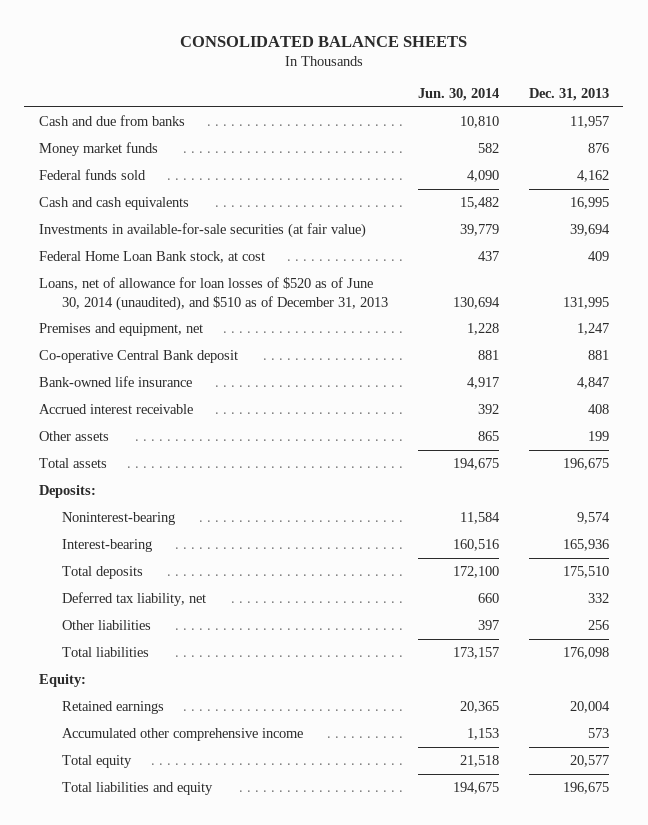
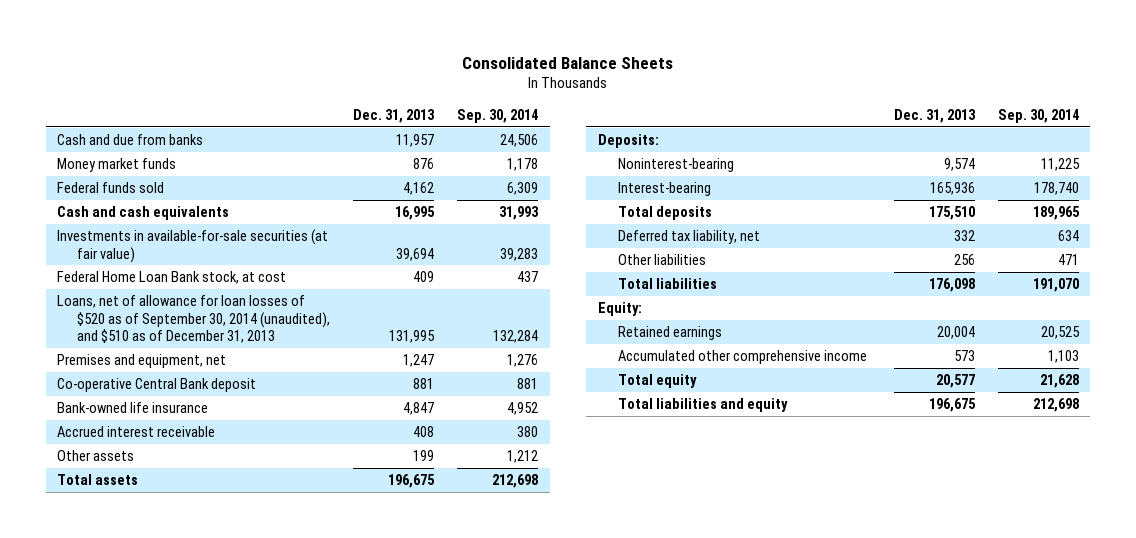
[179,35,467,47] CONSOLIDATED BALANCE SHEETS -> [462,56,674,69] Consolidated Balance Sheets
[417,88,499,102] Jun. 30, 2014 -> none
none -> [457,108,539,123] Sep. 30, 2014
[39,277,388,311] Loans, net of allowance for loan losses of $520 as of June 30, 2014 (unaudited), and $510 as of December 31, 2013 -> [57,295,331,344] Loans, net of allowance for loan losses of $520 as of September 30, 2014 (unaudited), and $510 as of December 31, 2013

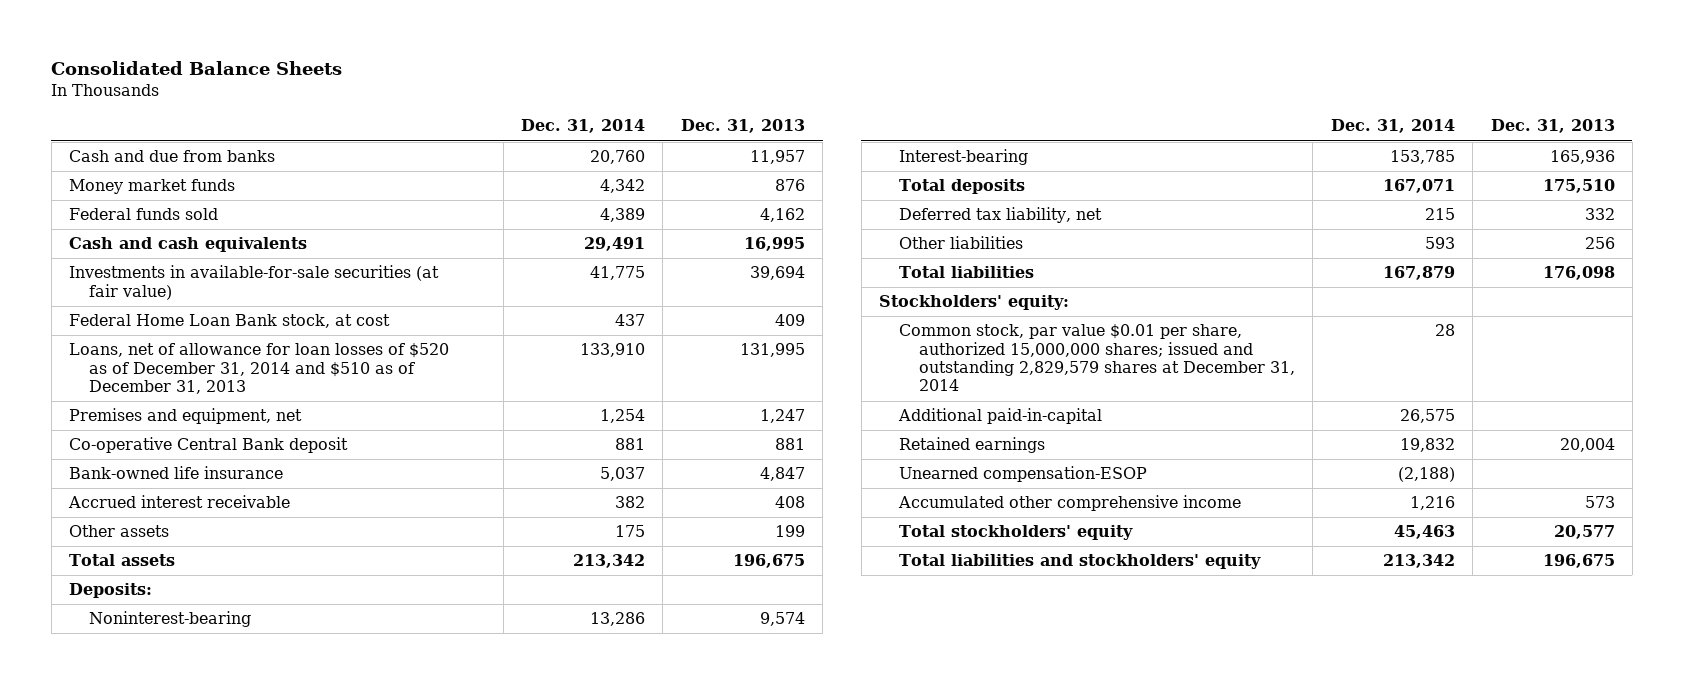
[457,108,539,123] Sep. 30, 2014 -> none
none -> [521,119,646,134] Dec. 31, 2014
[57,295,331,344] Loans, net of allowance for loan losses of $520 as of September 30, 2014 (unaudited), and $510 as of December 31, 2013 -> [69,343,450,395] Loans, net of allowance for loan losses of $520 as of December 31, 2014 and $510 as of December 31, 2013
[597,302,642,317] Equity: -> [878,295,1069,311] Stockholders' equity:
none -> [898,324,1295,392] Common stock, par value $0.01 per share, authorized 15,000,000 shares; issued and outstanding 2,829,579 shares at December 31, 2014
none -> [897,408,1102,425] Additional paid-in-capital
none -> [898,466,1147,483] Unearned compensation-ESOP
[617,374,697,389] Total equity -> [898,525,1133,541] Total stockholders' equity
[617,398,788,413] Total liabilities and equity -> [898,554,1261,570] Total liabilities and stockholders' equity

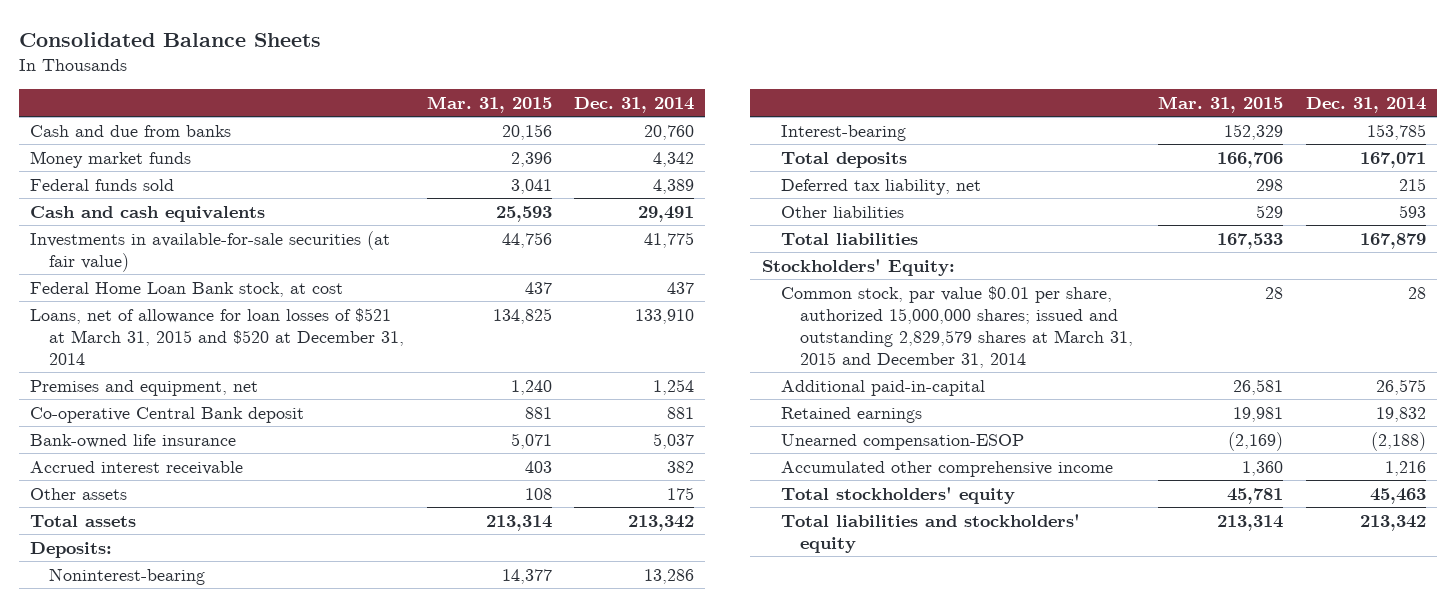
[680,119,805,134] Dec. 31, 2013 -> none
none -> [426,95,552,113] Mar. 31, 2015
[69,343,450,395] Loans, net of allowance for loan losses of $520 as of December 31, 2014 and $510 as of December 31, 2013 -> [30,307,405,365] Loans, net of allowance for loan losses of $521 at March 31, 2015 and $520 at December 31, 2014
[878,295,1069,311] Stockholders' equity: -> [761,258,955,276] Stockholders' Equity:
[898,324,1295,392] Common stock, par value $0.01 per share, authorized 15,000,000 shares; issued and outstanding 2,829,579 shares at December 31, 2014 -> [780,285,1133,368] Common stock, par value $0.01 per share, authorized 15,000,000 shares; issued and outstanding 2,829,579 shares at March 31, 2015 and December 31, 2014

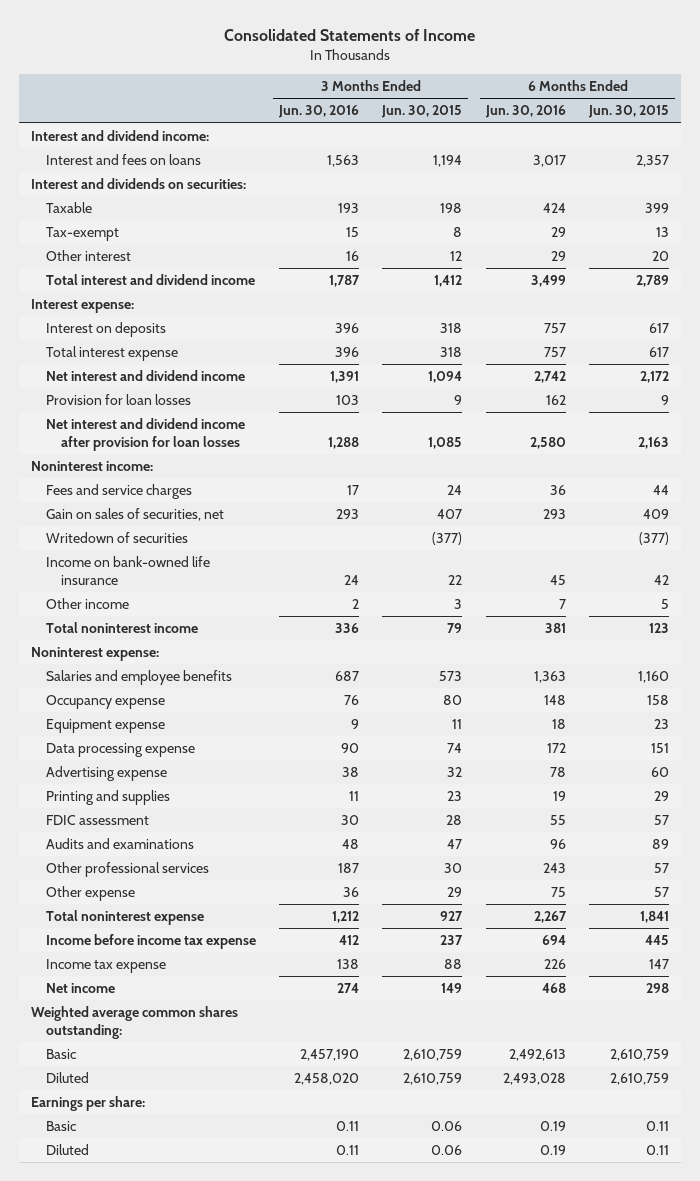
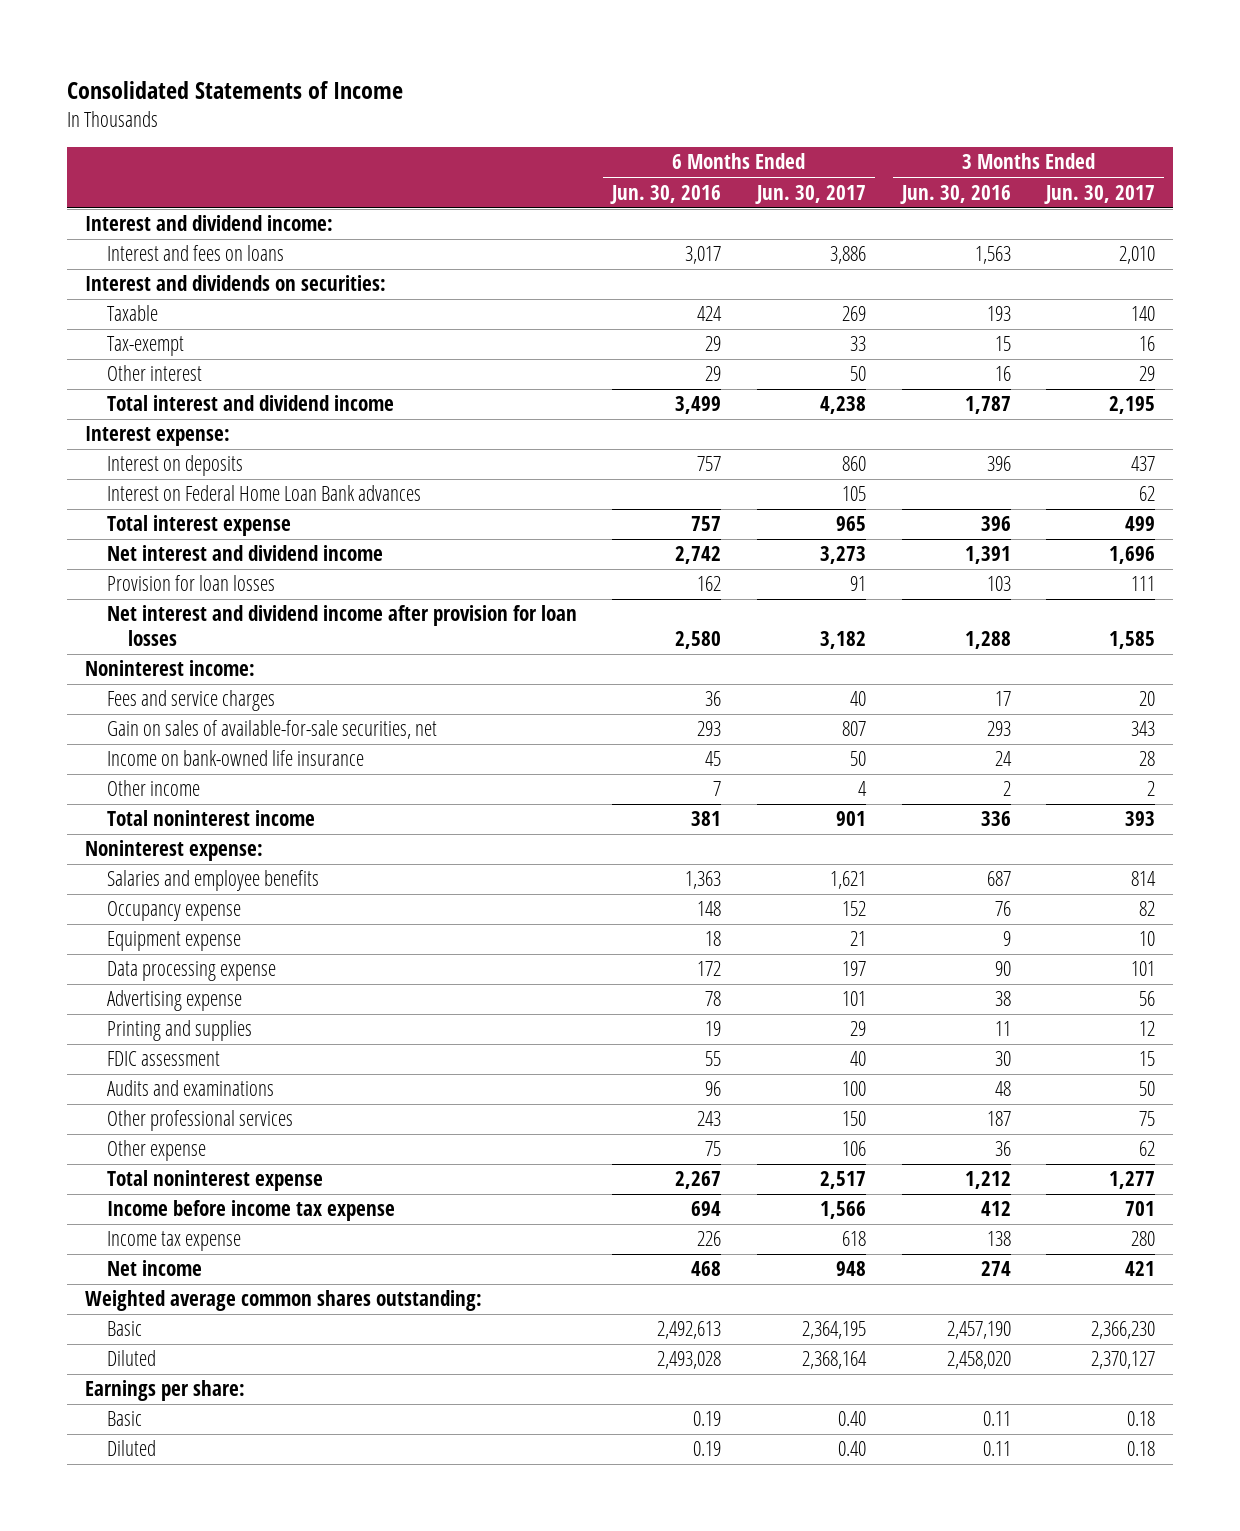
[381,105,463,119] Jun. 30, 2015 -> none
[588,105,670,119] Jun. 30, 2015 -> none
none -> [755,184,867,204] Jun. 30, 2017
none -> [1044,184,1156,204] Jun. 30, 2017
none -> [106,485,421,502] Interest on Federal Home Loan Bank advances
[45,532,188,544] Writedown of securities -> none
[45,508,224,522] Gain on sales of securities, net -> [106,720,437,740] Gain on sales of available-for-sale securities, net

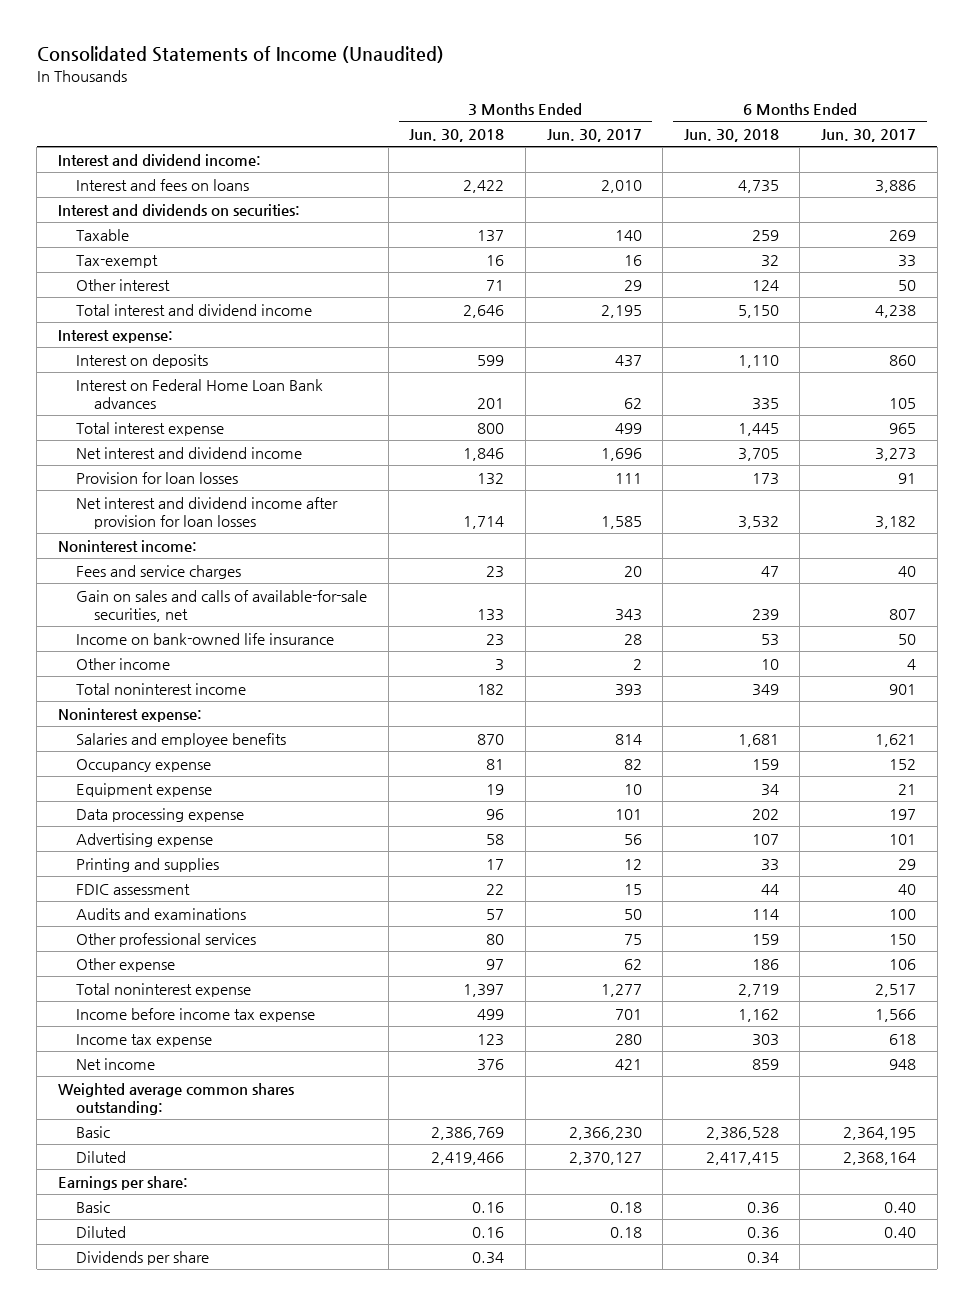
[67,80,404,99] Consolidated Statements of Income -> [36,46,444,64] Consolidated Statements of Income (Unaudited)
[610,184,722,204] Jun. 30, 2016 -> none
[899,184,1011,204] Jun. 30, 2016 -> none
none -> [409,129,505,143] Jun. 30, 2018
none -> [683,129,779,143] Jun. 30, 2018
[106,720,437,740] Gain on sales of available-for-sale securities, net -> [76,589,368,622] Gain on sales and calls of available-for-sale securities, net
none -> [76,1250,210,1265] Dividends per share

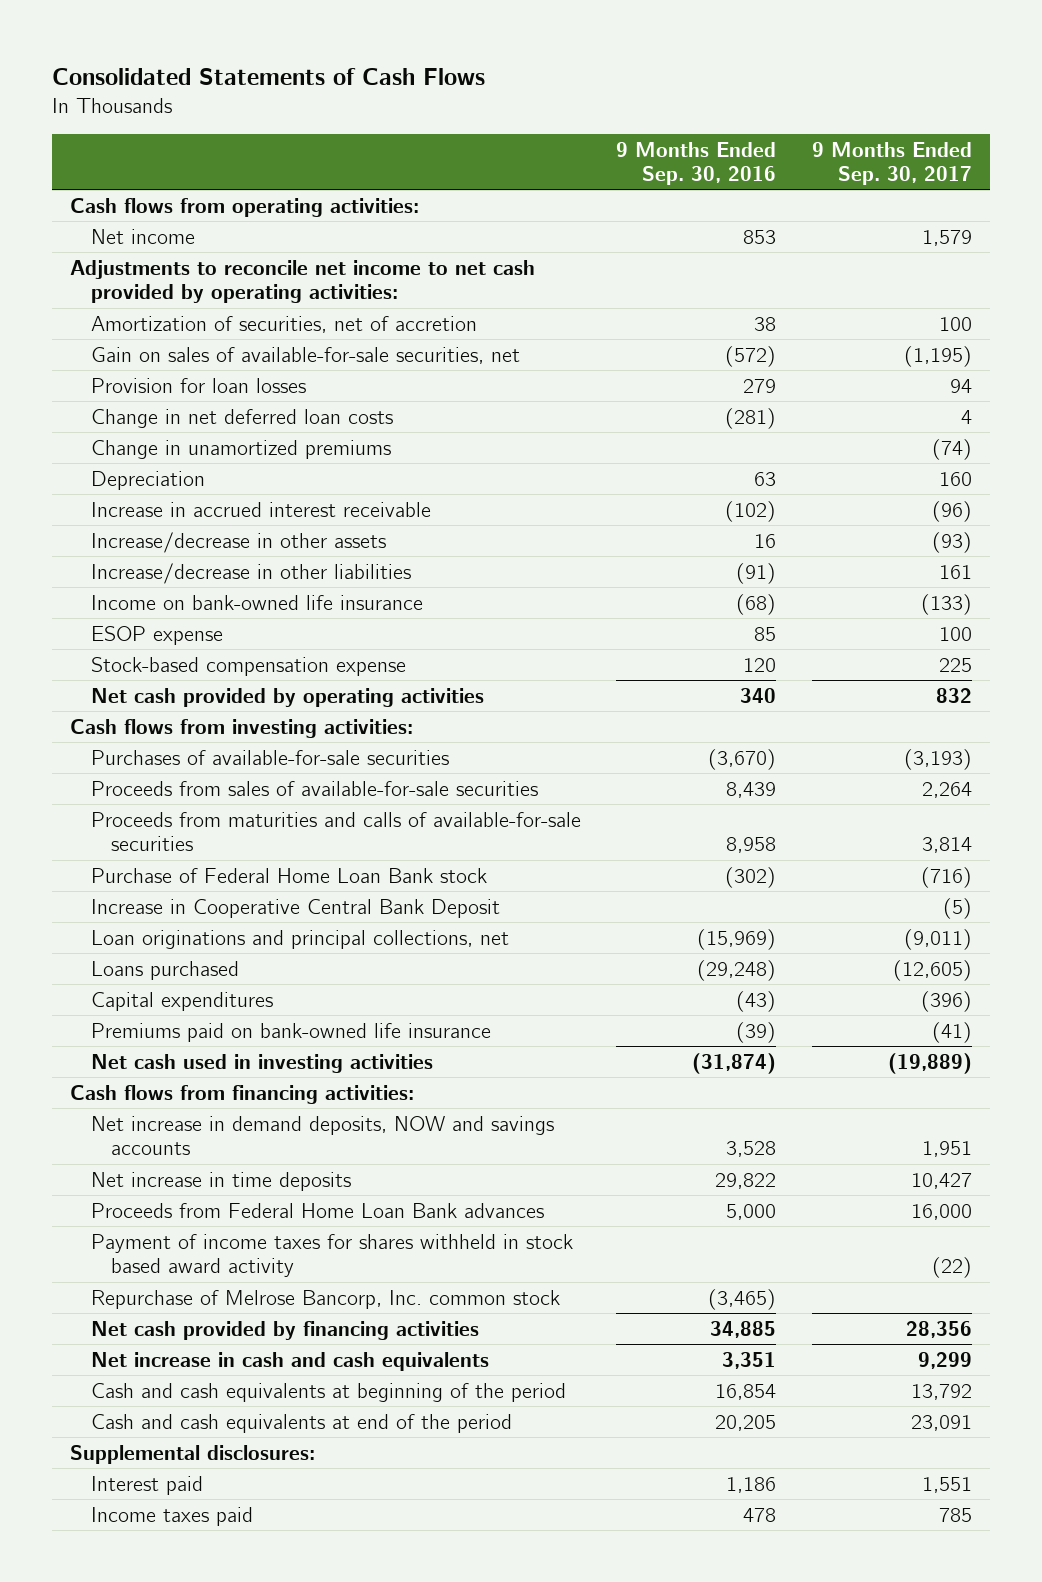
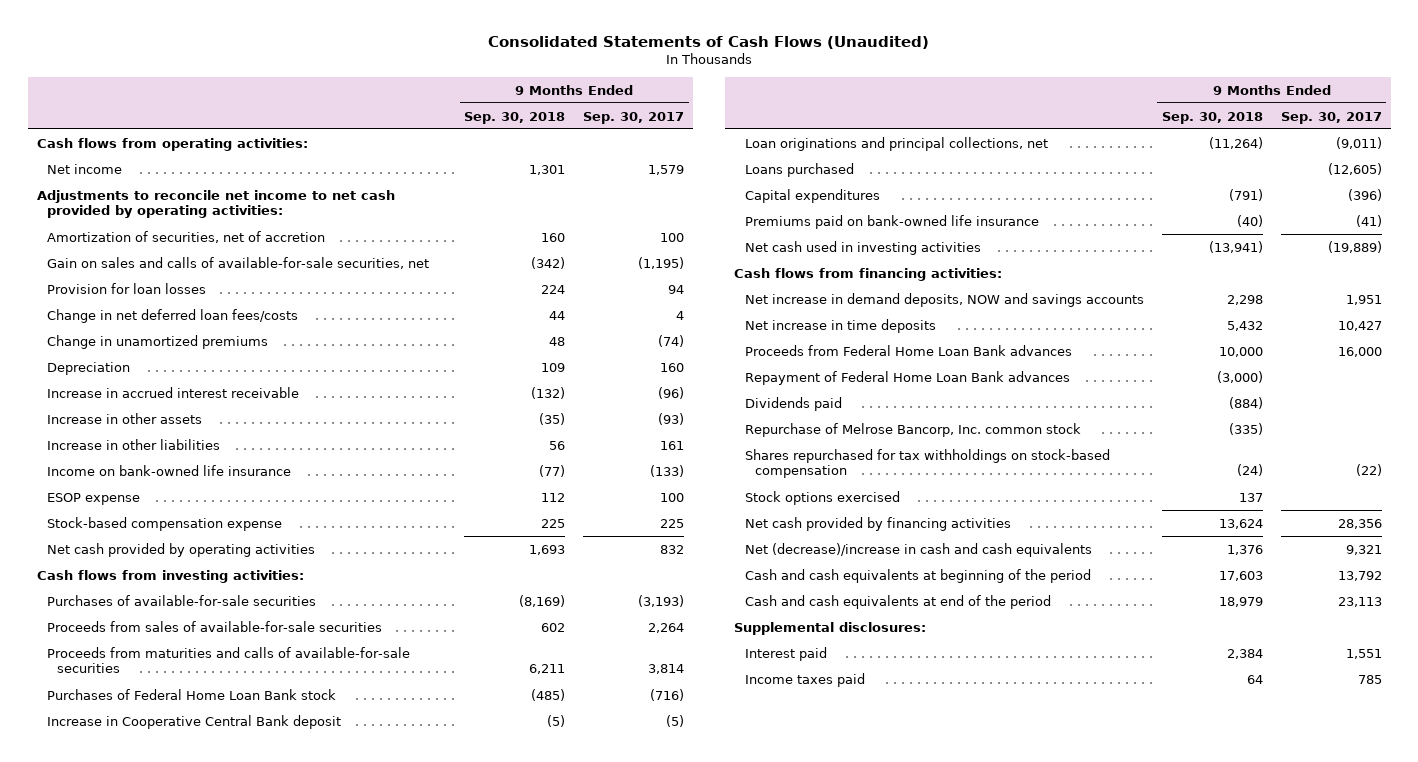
[51,67,485,85] Consolidated Statements of Cash Flows -> [488,36,930,50] Consolidated Statements of Cash Flows (Unaudited)
[616,141,777,186] 9 Months Ended Sep. 30, 2016 -> none
none -> [464,111,566,124] Sep. 30, 2018
[90,346,520,364] Gain on sales of available-for-sale securities, net -> [47,256,430,269] Gain on sales and calls of available-for-sale securities, net
[90,408,393,428] Change in net deferred loan costs -> [47,308,299,323] Change in net deferred loan fees/costs
[90,531,386,553] Increase/decrease in other assets -> [47,412,203,424] Increase in other assets
[90,562,411,584] Increase/decrease in other liabilities -> [47,438,221,450] Increase in other liabilities
[90,867,487,883] Purchase of Federal Home Loan Bank stock -> [47,688,337,700] Purchases of Federal Home Loan Bank stock
[90,898,500,918] Increase in Cooperative Central Bank Deposit -> [47,714,342,729] Increase in Cooperative Central Bank deposit
[90,1233,573,1278] Payment of income taxes for shares withheld in stock based award activity -> none
none -> [744,370,1070,385] Repayment of Federal Home Loan Bank advances
none -> [744,396,842,411] Dividends paid
none -> [744,448,1110,479] Shares repurchased for tax withholdings on stock-based compensation
none -> [744,490,900,505] Stock options exercised
[90,1351,489,1371] Net increase in cash and cash equivalents -> [744,542,1092,557] Net (decrease)/increase in cash and cash equivalents
[918,1351,973,1369] 9,299 -> [1345,544,1382,555] 9,321
[911,1414,973,1431] 23,091 -> [1337,596,1382,607] 23,113

